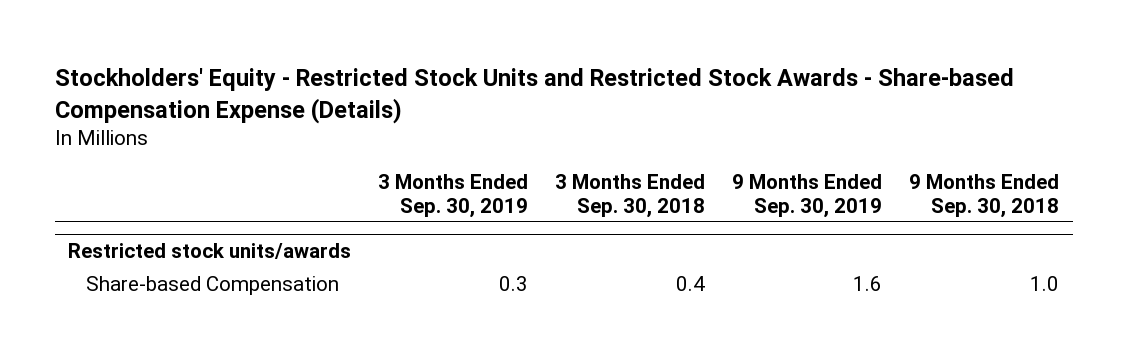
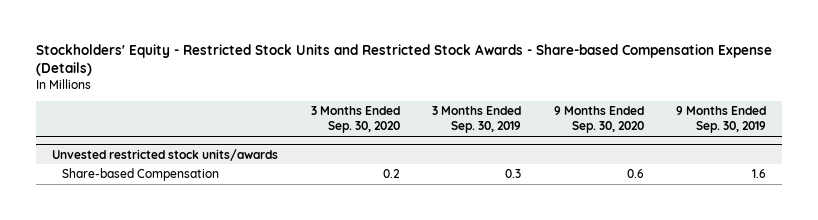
[555,174,706,218] 3 Months Ended Sep. 30, 2018 -> none
[909,174,1060,218] 9 Months Ended Sep. 30, 2018 -> none
none -> [310,106,400,134] 3 Months Ended Sep. 30, 2020
none -> [553,106,644,134] 9 Months Ended Sep. 30, 2020
[68,243,352,260] Restricted stock units/awards -> [52,148,279,161] Unvested restricted stock units/awards

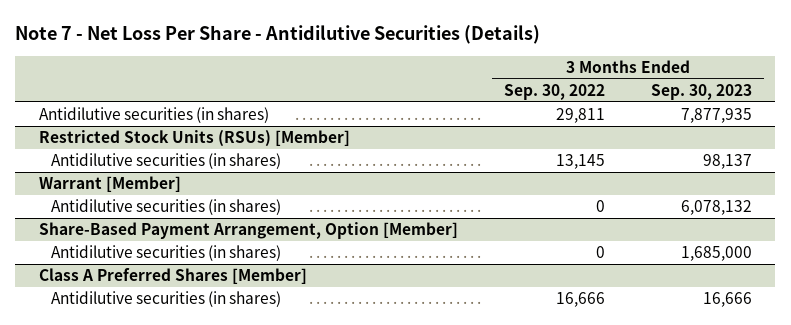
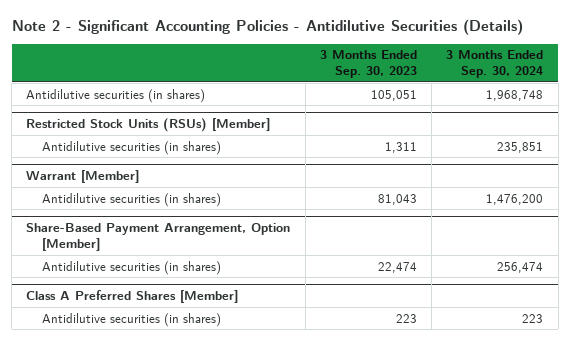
[15,24,541,44] Note 7 - Net Loss Per Share - Antidilutive Securities (Details) -> [11,19,523,36] Note 2 - Significant Accounting Policies - Antidilutive Securities (Details)
[503,83,605,100] Sep. 30, 2022 -> none
none -> [446,50,544,79] 3 Months Ended Sep. 30, 2024
[681,108,753,124] 7,877,935 -> [370,89,417,101] 105,051
[703,154,753,170] 98,137 -> [384,141,417,153] 1,311
[681,200,753,216] 6,078,132 -> [377,193,417,205] 81,043
[681,246,753,262] 1,685,000 -> [377,261,417,273] 22,474
[703,292,753,308] 16,666 -> [395,313,417,323] 223

